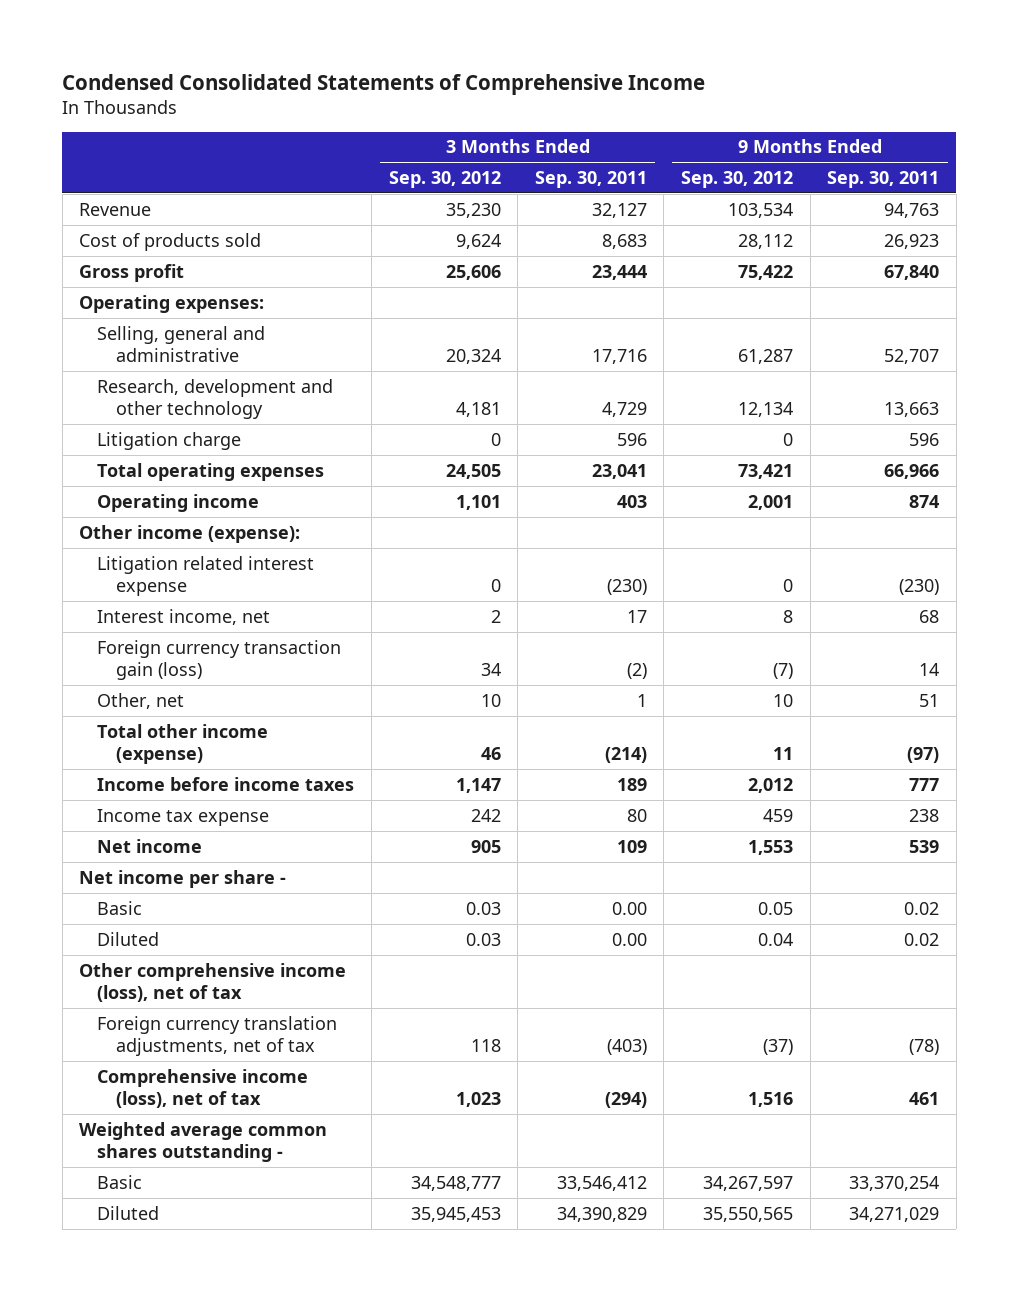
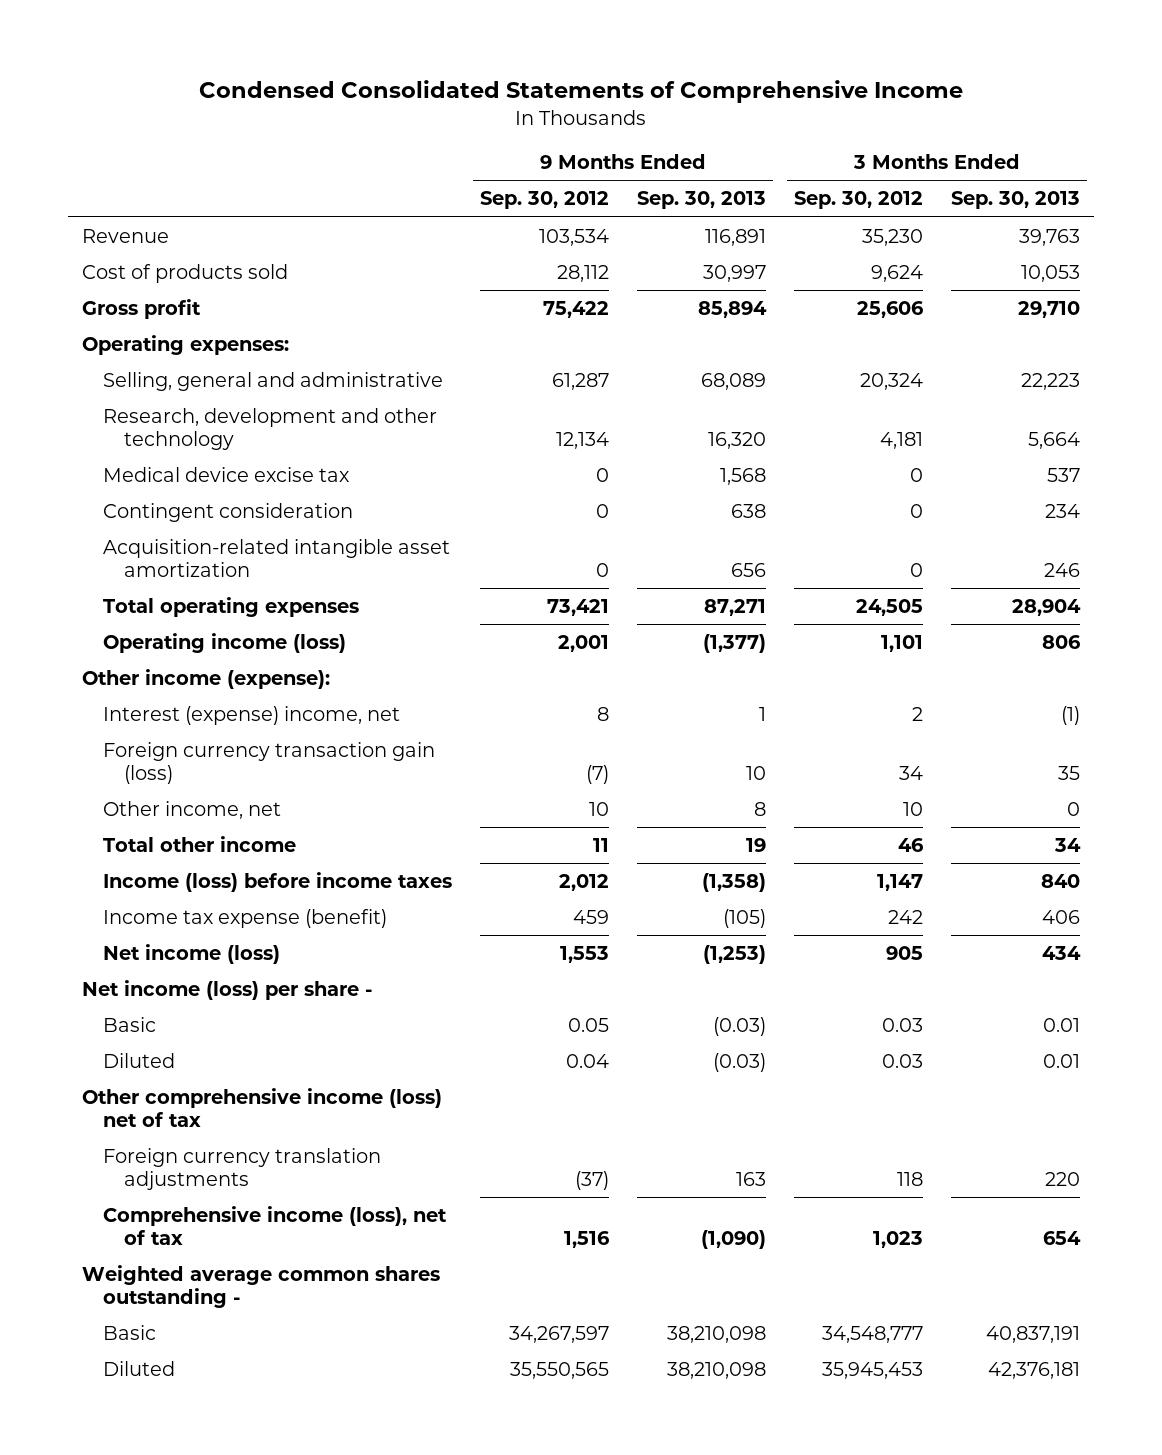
[534,170,647,188] Sep. 30, 2011 -> none
[827,170,940,188] Sep. 30, 2011 -> none
none -> [637,191,767,210] Sep. 30, 2013
none -> [951,191,1081,210] Sep. 30, 2013
[97,431,242,450] Litigation charge -> none
none -> [102,466,350,482] Medical device excise tax
none -> [102,502,353,522] Contingent consideration
none -> [102,538,450,577] Acquisition-related intangible asset amortization
[97,493,260,512] Operating income -> [102,632,346,653] Operating income (loss)
[97,555,315,596] Litigation related interest expense -> none
[97,608,271,625] Interest income, net -> [102,705,400,725] Interest (expense) income, net
[97,692,185,709] Other, net -> [102,800,281,819] Other income, net
[97,723,269,764] Total other income (expense) -> [102,835,296,852] Total other income
[97,776,355,791] Income before income taxes -> [102,871,452,892] Income (loss) before income taxes
[97,808,270,826] Income tax expense -> [102,908,387,928] Income tax expense (benefit)
[97,838,203,853] Net income -> [102,943,280,964] Net income (loss)
[79,869,287,888] Net income per share - -> [81,979,373,1000] Net income (loss) per share -
[79,962,347,1002] Other comprehensive income (loss), net of tax -> [81,1087,442,1127] Other comprehensive income (loss) net of tax
[97,1015,338,1056] Foreign currency translation adjustments, net of tax -> [102,1147,381,1190] Foreign currency translation adjustments

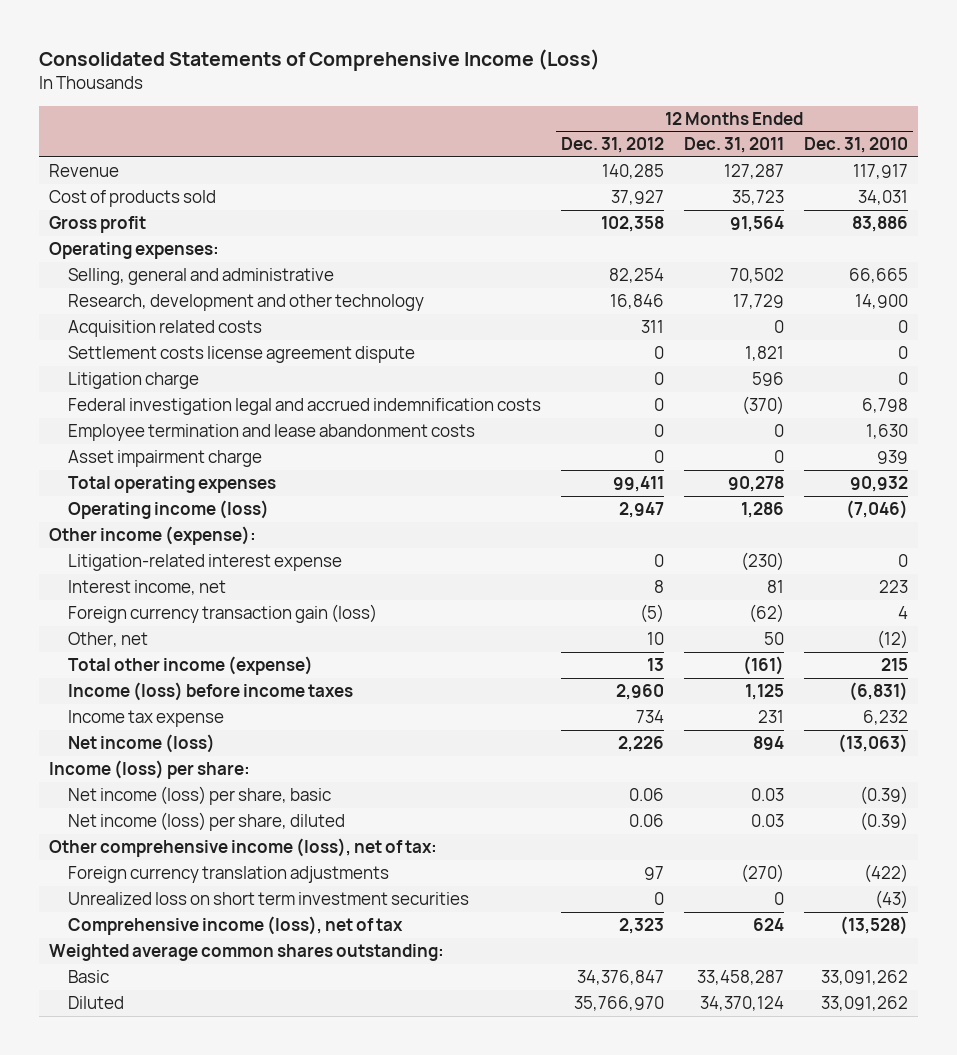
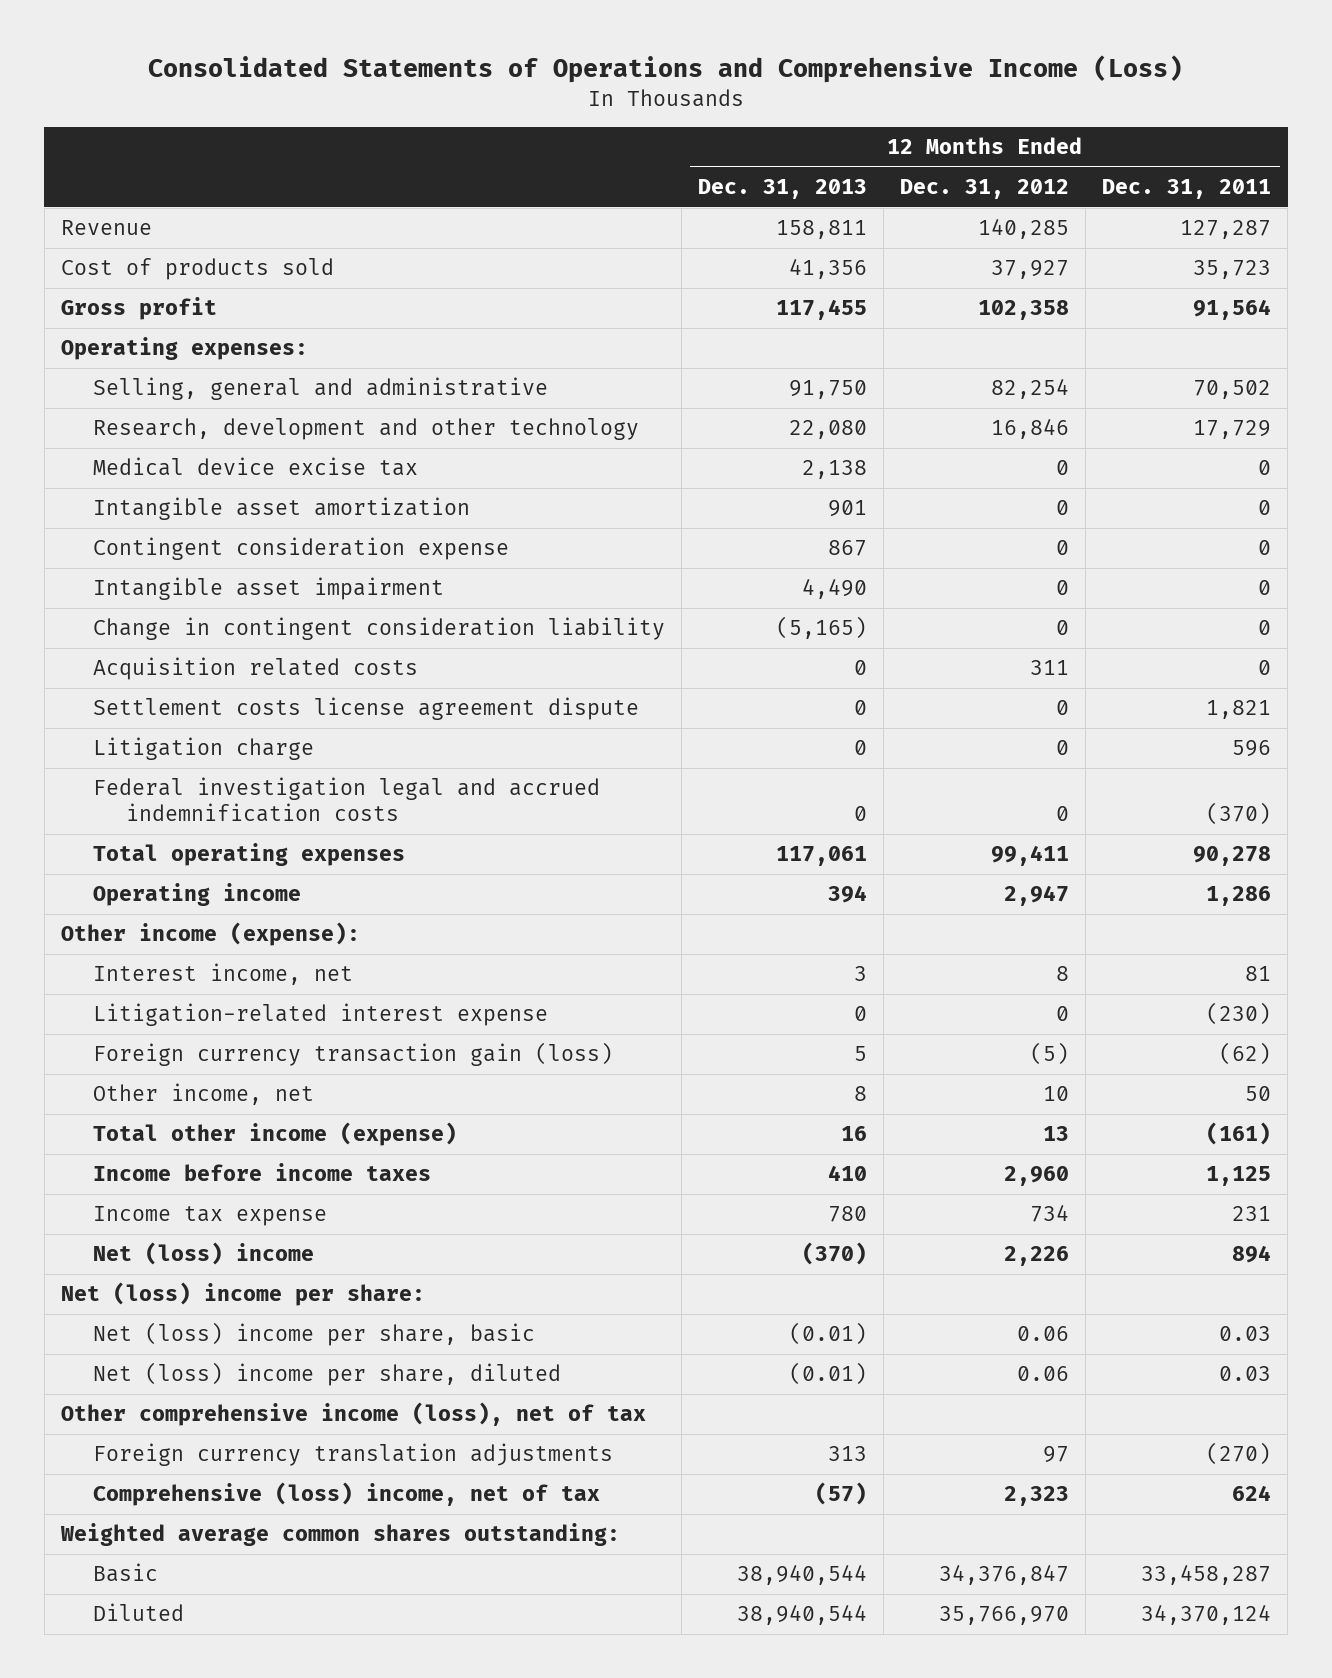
[39,48,601,71] Consolidated Statements of Comprehensive Income (Loss) -> [147,55,1183,84] Consolidated Statements of Operations and Comprehensive Income (Loss)
[803,137,908,154] Dec. 31, 2010 -> none
none -> [698,179,868,200] Dec. 31, 2013
none -> [93,457,419,477] Medical device excise tax
none -> [93,497,471,521] Intangible asset amortization
none -> [93,537,510,561] Contingent consideration expense
none -> [93,577,445,601] Intangible asset impairment
none -> [93,617,666,641] Change in contingent consideration liability
[68,424,476,442] Employee termination and lease abandonment costs -> none
[68,450,263,468] Asset impairment charge -> none
[68,500,270,520] Operating income (loss) -> [93,883,302,907] Operating income
[68,554,343,572] Litigation-related interest expense -> [93,1003,549,1027] Litigation-related interest expense
[68,632,149,648] Other, net -> [93,1083,315,1106] Other income, net
[68,682,354,702] Income (loss) before income taxes -> [93,1163,432,1182] Income before income taxes
[68,734,216,754] Net income (loss) -> [93,1242,315,1266] Net (loss) income
[49,760,251,780] Income (loss) per share: -> [60,1282,425,1307] Net (loss) income per share:
[68,786,332,806] Net income (loss) per share, basic -> [93,1322,536,1347] Net (loss) income per share, basic
[68,812,346,832] Net income (loss) per share, diluted -> [93,1362,562,1387] Net (loss) income per share, diluted
[49,838,438,858] Other comprehensive income (loss), net of tax: -> [60,1402,646,1427] Other comprehensive income (loss), net of tax
[68,892,470,906] Unrealized loss on short term investment securities -> none
[68,916,404,936] Comprehensive income (loss), net of tax -> [93,1482,601,1507] Comprehensive (loss) income, net of tax

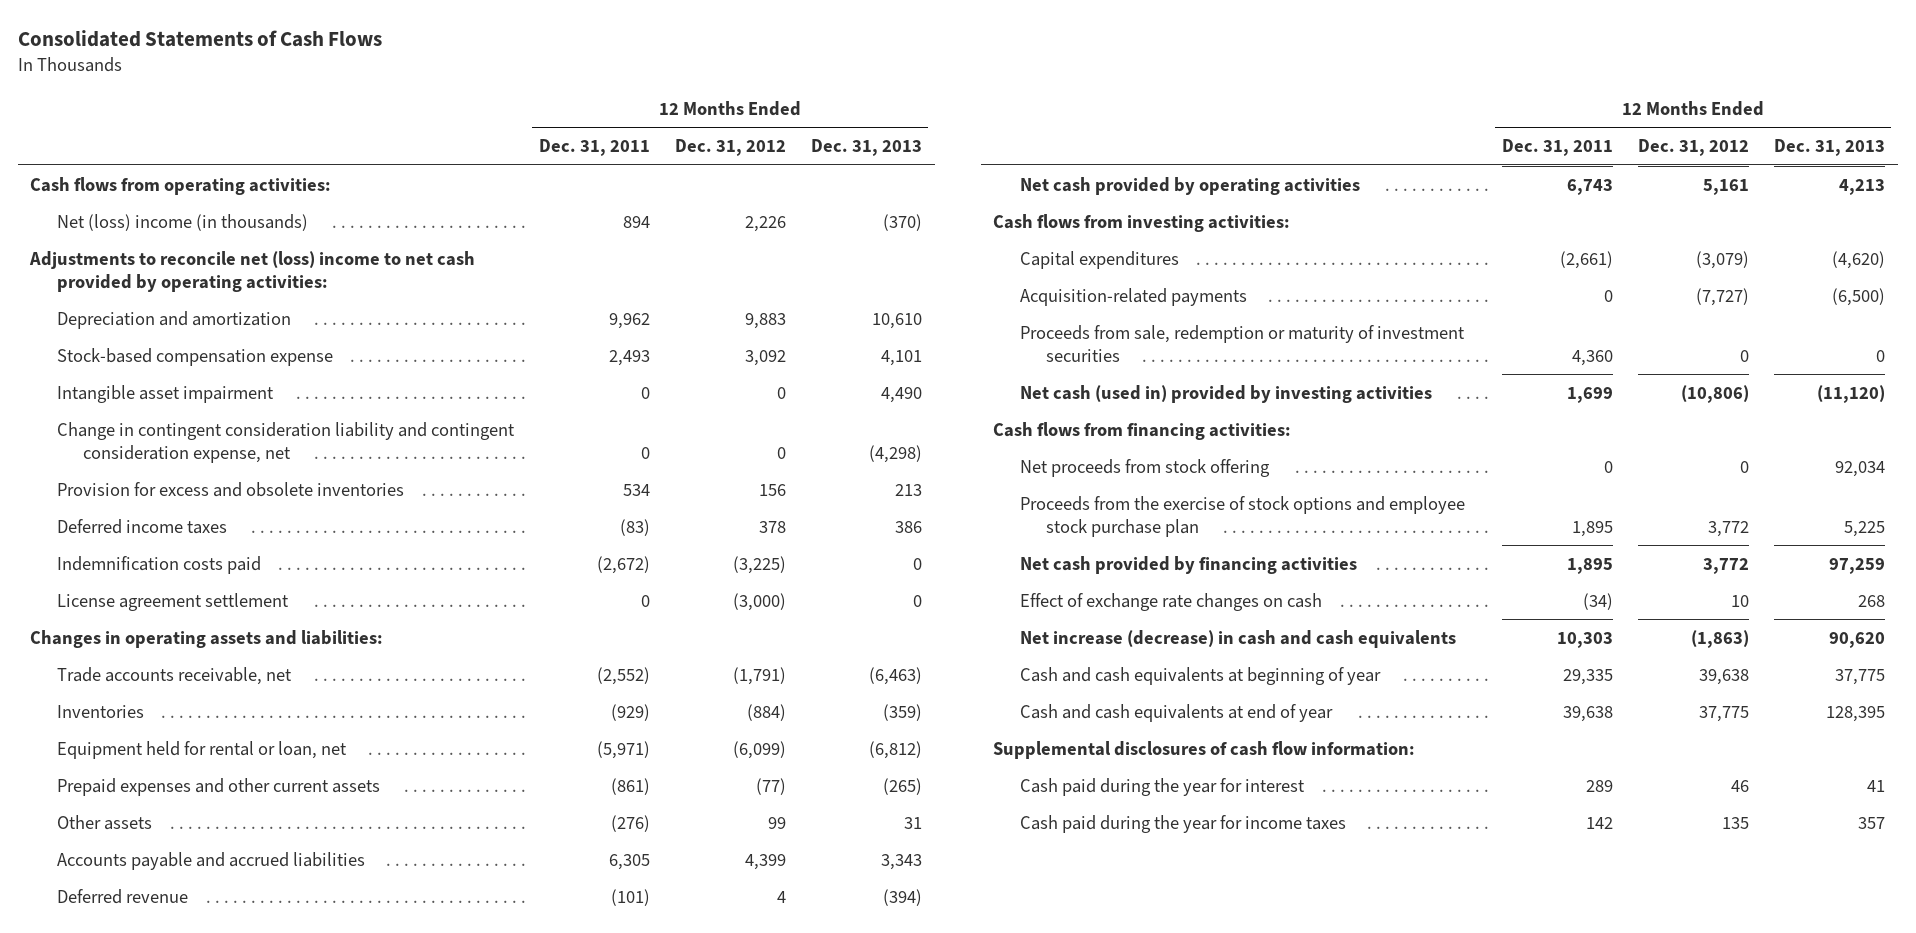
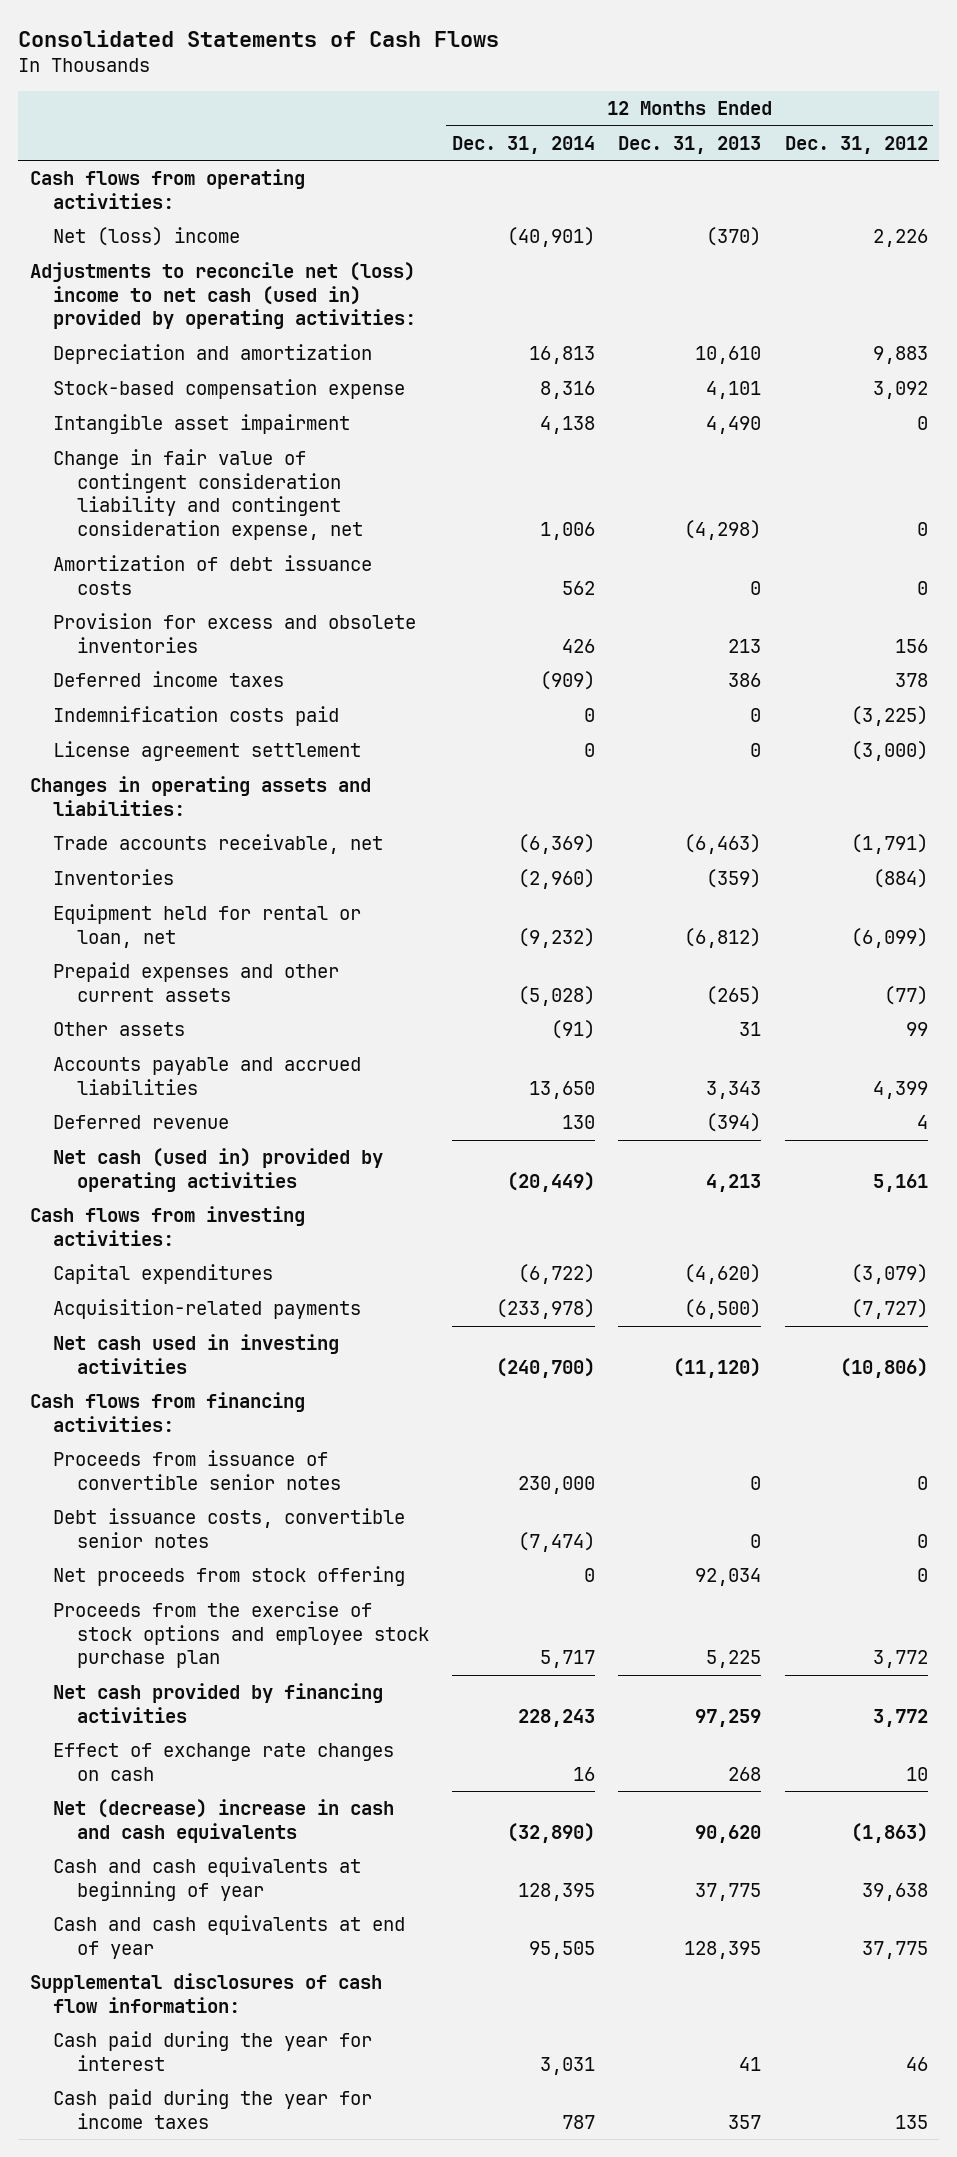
[538,139,650,157] Dec. 31, 2011 -> none
none -> [451,135,595,154] Dec. 31, 2014
[56,213,308,231] Net (loss) income (in thousands) -> [53,227,241,247] Net (loss) income
[29,250,476,292] Adjustments to reconcile net (loss) income to net cash provided by operating activities: -> [29,262,417,330] Adjustments to reconcile net (loss) income to net cash (used in) provided by operating activities:
[56,421,515,463] Change in contingent consideration liability and contingent consideration expense, net -> [53,449,363,541] Change in fair value of contingent consideration liability and contingent consideration expense, net
none -> [53,555,373,595] Amortization of debt issuance costs
[1019,176,1360,195] Net cash provided by operating activities -> [53,1148,384,1192] Net cash (used in) provided by operating activities
[1019,324,1465,362] Proceeds from sale, redemption or maturity of investment securities -> none
[1019,384,1432,403] Net cash (used in) provided by investing activities -> [53,1334,340,1374] Net cash used in investing activities
none -> [53,1450,341,1490] Proceeds from issuance of convertible senior notes
none -> [53,1508,406,1548] Debt issuance costs, convertible senior notes
[1019,629,1456,648] Net increase (decrease) in cash and cash equivalents -> [53,1799,395,1843] Net (decrease) increase in cash and cash equivalents

